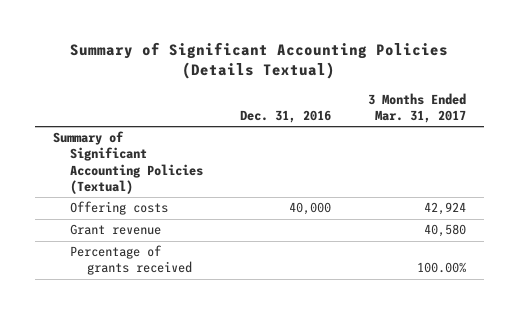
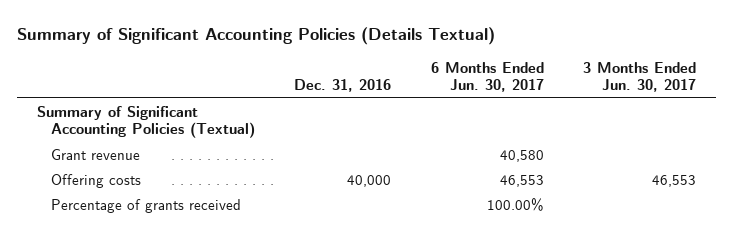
[367,92,466,123] 3 Months Ended Mar. 31, 2017 -> none
none -> [430,61,544,93] 6 Months Ended Jun. 30, 2017
none -> [583,61,697,93] 3 Months Ended Jun. 30, 2017
[70,201,169,216] Offering costs -> [50,173,141,188] Offering costs

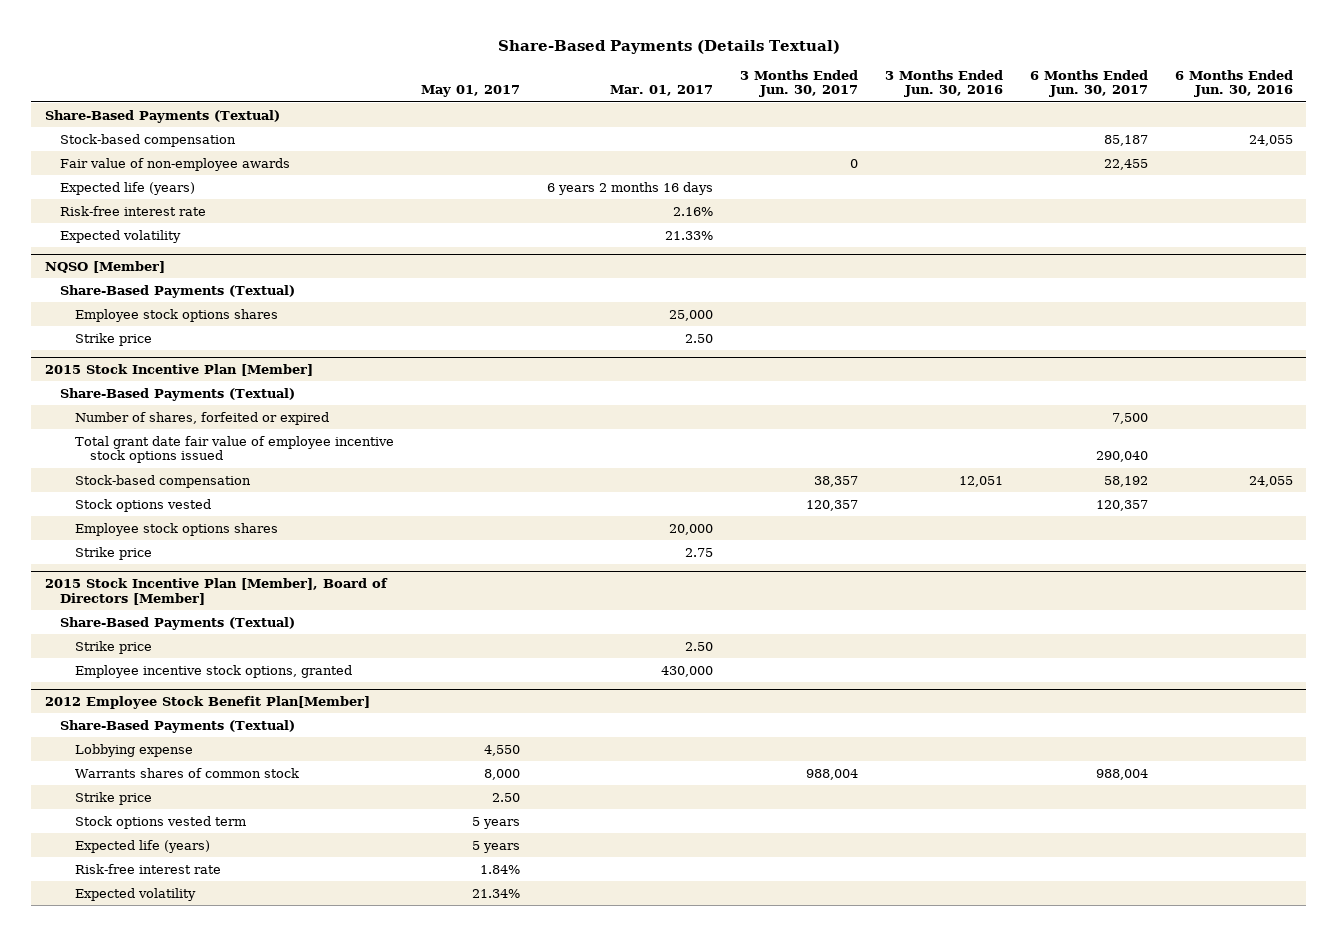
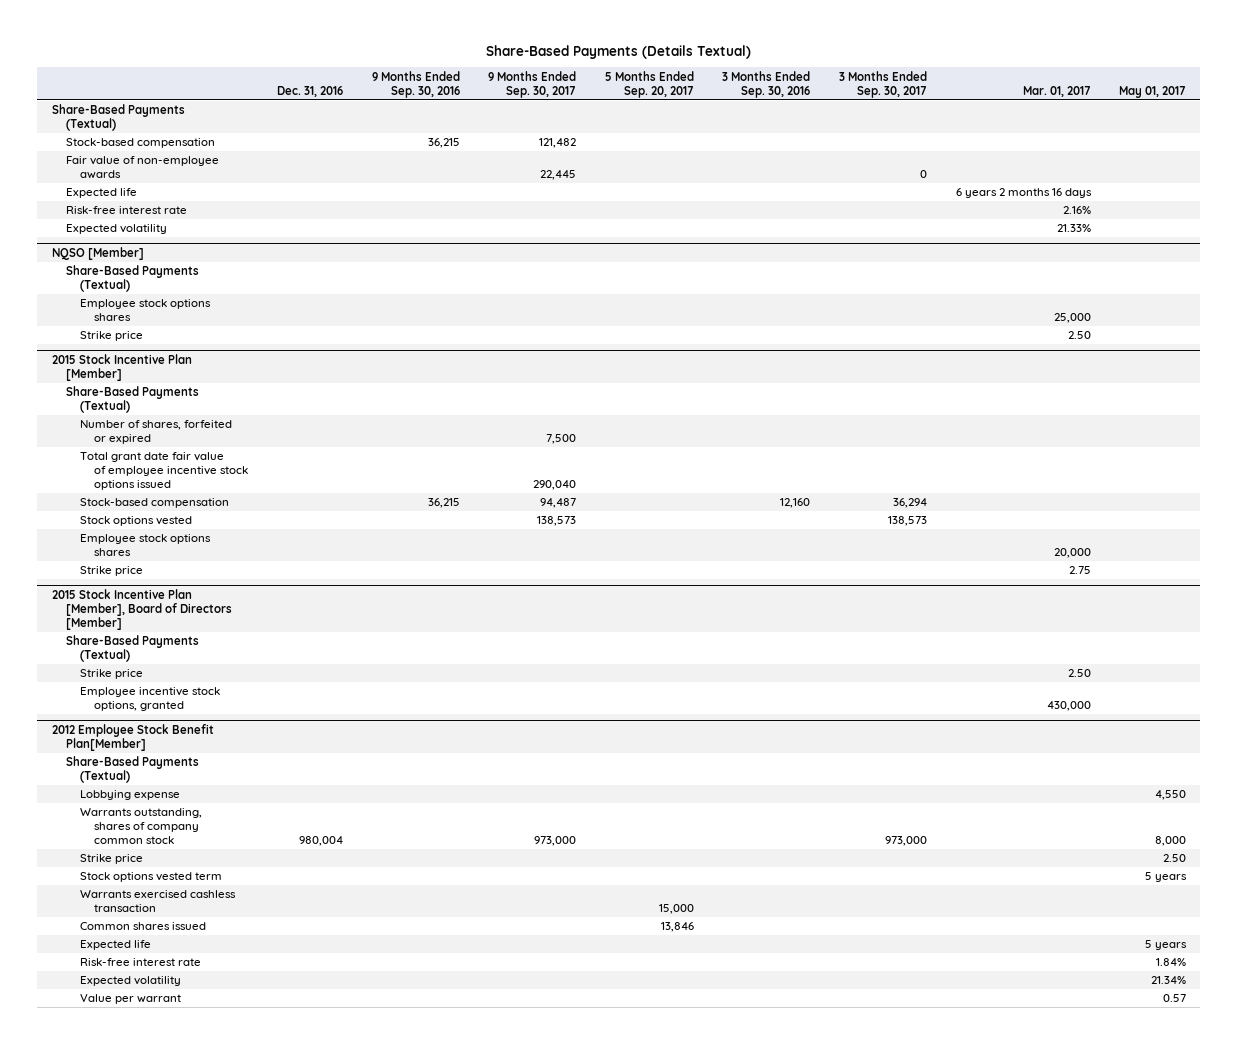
[739,69,858,98] 3 Months Ended Jun. 30, 2017 -> none
[884,69,1003,98] 3 Months Ended Jun. 30, 2016 -> none
[1029,69,1148,98] 6 Months Ended Jun. 30, 2017 -> none
[1174,69,1293,98] 6 Months Ended Jun. 30, 2016 -> none
none -> [277,85,344,97] Dec. 31, 2016
none -> [371,70,460,98] 9 Months Ended Sep. 30, 2016
none -> [488,70,577,98] 9 Months Ended Sep. 30, 2017
none -> [604,70,694,98] 5 Months Ended Sep. 20, 2017
none -> [722,70,811,98] 3 Months Ended Sep. 30, 2016
none -> [838,70,927,98] 3 Months Ended Sep. 30, 2017
[59,181,195,195] Expected life (years) -> [65,188,137,199] Expected life
[74,767,299,778] Warrants shares of common stock -> [80,808,203,845] Warrants outstanding, shares of company common stock
none -> [80,890,237,913] Warrants exercised cashless transaction
none -> [80,922,207,931] Common shares issued
[74,839,210,853] Expected life (years) -> [80,940,152,951] Expected life
none -> [80,994,182,1005] Value per warrant

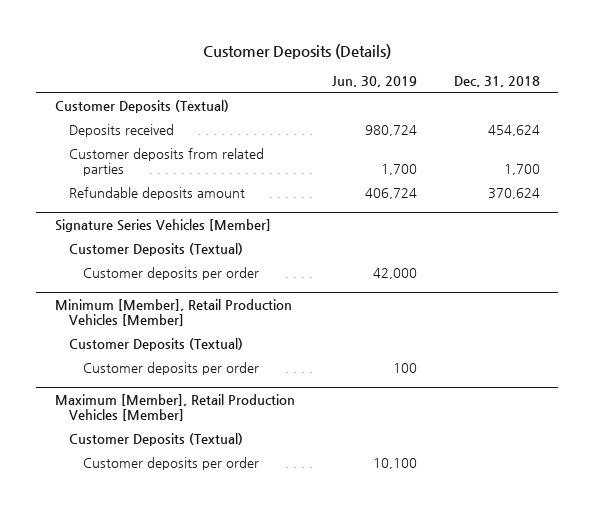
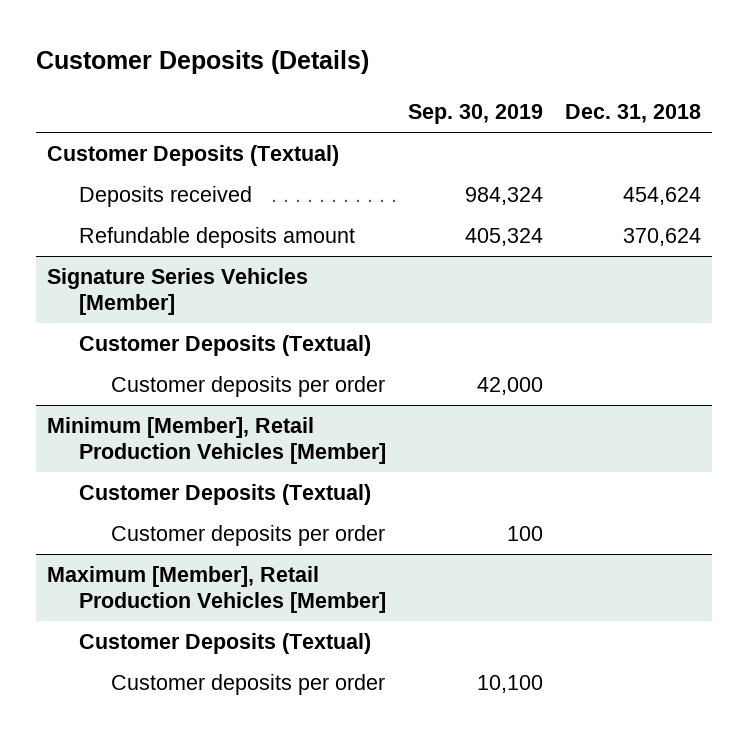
[331,75,417,87] Jun. 30, 2019 -> none
none -> [407,103,543,124] Sep. 30, 2019
[68,148,264,177] Customer deposits from related parties -> none

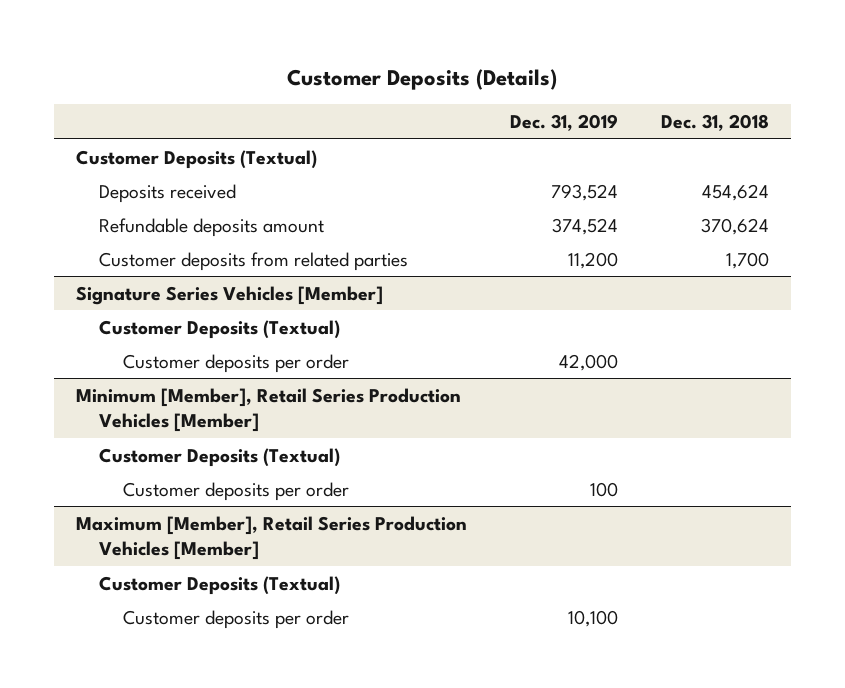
[407,103,543,124] Sep. 30, 2019 -> none
none -> [509,114,618,132] Dec. 31, 2019
none -> [99,251,409,271] Customer deposits from related parties
[46,417,387,464] Minimum [Member], Retail Production Vehicles [Member] -> [75,387,461,432] Minimum [Member], Retail Series Production Vehicles [Member]
[46,566,387,613] Maximum [Member], Retail Production Vehicles [Member] -> [75,515,467,560] Maximum [Member], Retail Series Production Vehicles [Member]

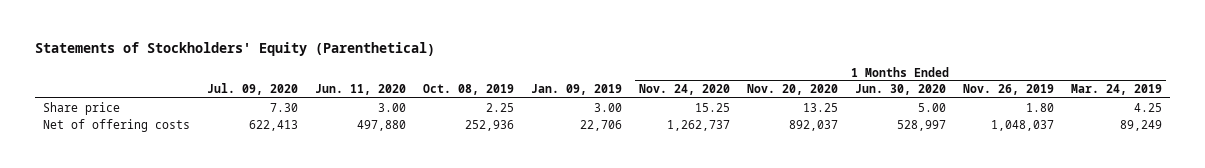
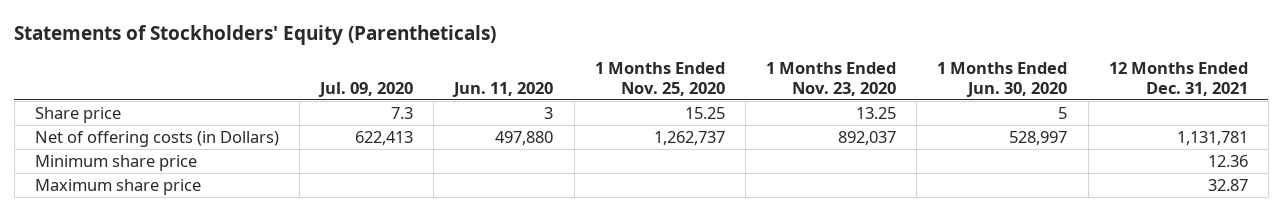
[34,41,435,56] Statements of Stockholders' Equity (Parenthetical) -> [14,24,497,45] Statements of Stockholders' Equity (Parentheticals)
[422,84,514,96] Oct. 08, 2019 -> none
[530,84,622,96] Jan. 09, 2019 -> none
[638,84,730,96] Nov. 24, 2020 -> none
[746,84,838,96] Nov. 20, 2020 -> none
[962,84,1054,96] Nov. 26, 2019 -> none
[1070,84,1162,96] Mar. 24, 2019 -> none
none -> [594,62,725,96] 1 Months Ended Nov. 25, 2020
none -> [766,62,897,96] 1 Months Ended Nov. 23, 2020
none -> [1108,62,1248,96] 12 Months Ended Dec. 31, 2021
[270,102,299,112] 7.30 -> [391,106,414,119] 7.3
[377,102,406,112] 3.00 -> [544,106,554,119] 3
[917,102,946,112] 5.00 -> [1058,106,1068,119] 5
[43,118,191,132] Net of offering costs -> [34,130,279,147] Net of offering costs (in Dollars)
none -> [34,154,197,171] Minimum share price
none -> [34,178,201,195] Maximum share price

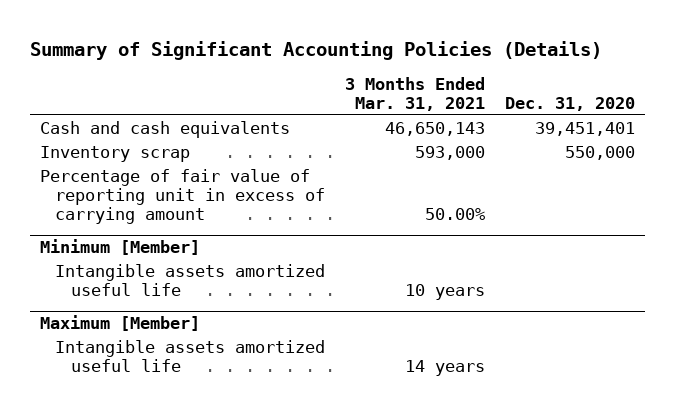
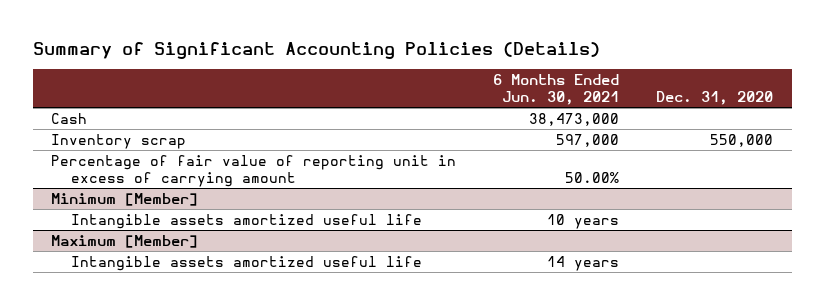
[345,76,486,111] 3 Months Ended Mar. 31, 2021 -> none
none -> [493,74,620,106] 6 Months Ended Jun. 30, 2021
[40,120,291,138] Cash and cash equivalents -> none
none -> [51,112,88,124] Cash

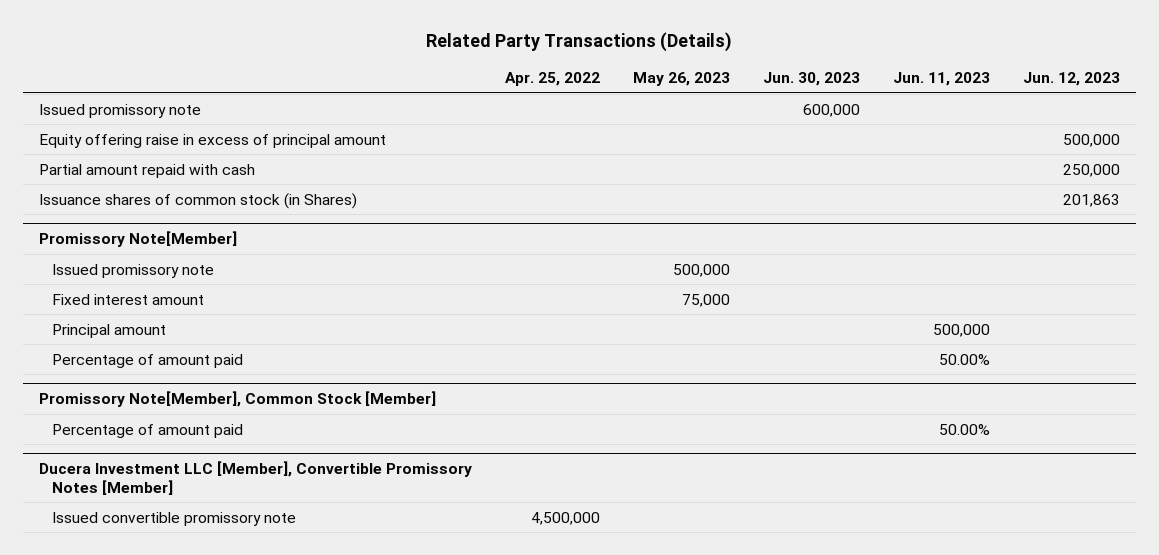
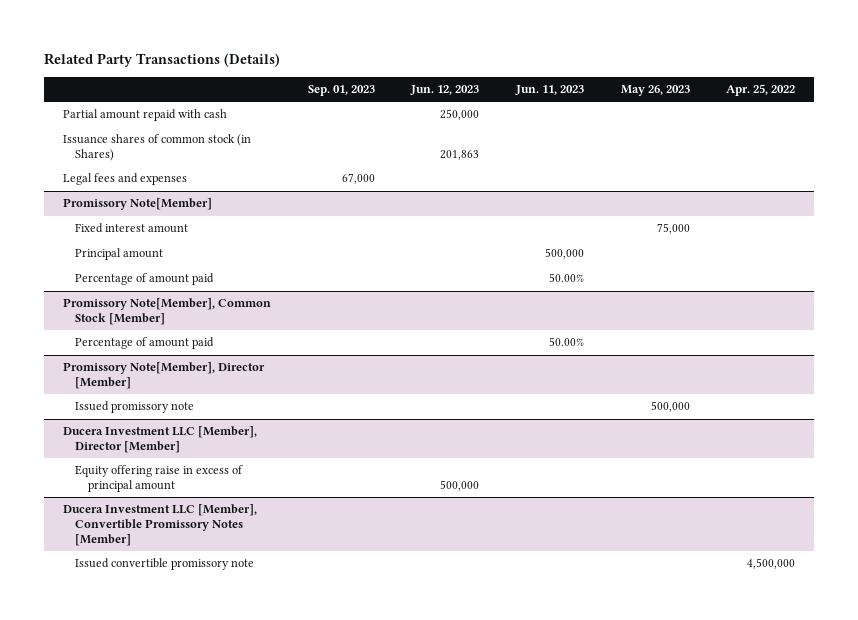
[762,72,860,87] Jun. 30, 2023 -> none
none -> [307,85,375,97] Sep. 01, 2023
[39,103,202,118] Issued promissory note -> none
[39,133,387,148] Equity offering raise in excess of principal amount -> none
none -> [62,173,187,186] Legal fees and expenses
[51,263,214,278] Issued promissory note -> none
none -> [62,362,265,390] Promissory Note[Member], Director [Member]
none -> [75,401,195,414] Issued promissory note
none -> [62,426,257,454] Ducera Investment LLC [Member], Director [Member]
none -> [75,465,244,493] Equity offering raise in excess of principal amount

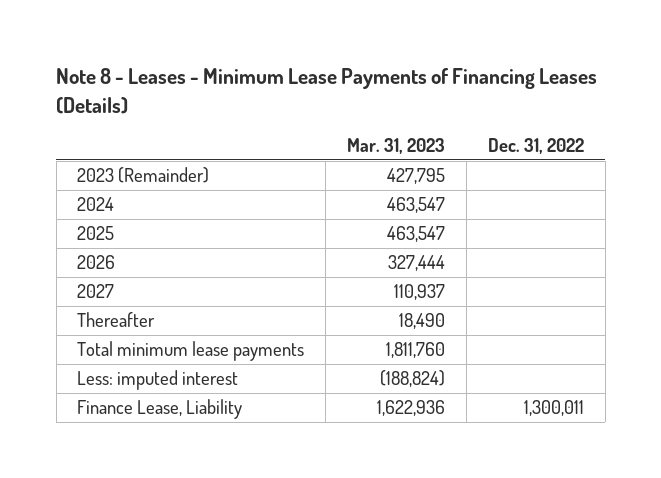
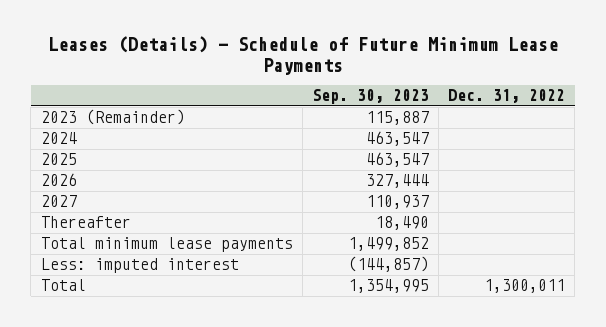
[56,68,598,114] Note 8 - Leases - Minimum Lease Payments of Financing Leases (Details) -> [47,36,558,75] Leases (Details) - Schedule of Future Minimum Lease Payments
[347,138,446,155] Mar. 31, 2023 -> none
none -> [311,89,429,105] Sep. 30, 2023
[77,399,243,420] Finance Lease, Liability -> [40,279,86,292] Total

